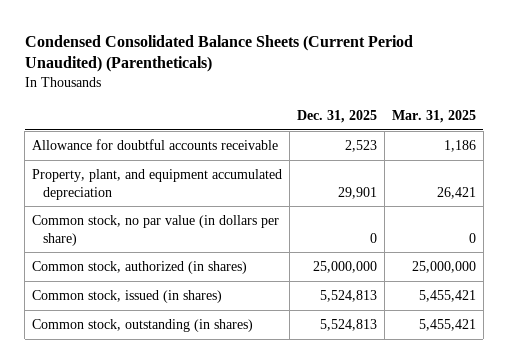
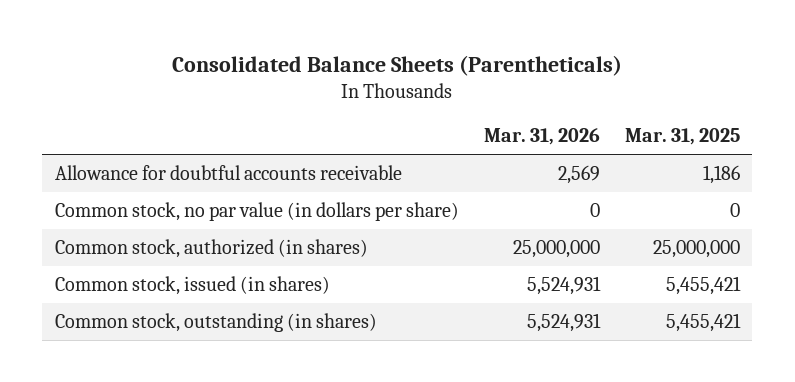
[24,34,413,73] Condensed Consolidated Balance Sheets (Current Period Unaudited) (Parentheticals) -> [172,55,623,77] Consolidated Balance Sheets (Parentheticals)
[296,110,377,124] Dec. 31, 2025 -> none
none -> [483,128,600,146] Mar. 31, 2026
[32,168,283,200] Property, plant, and equipment accumulated depreciation -> none

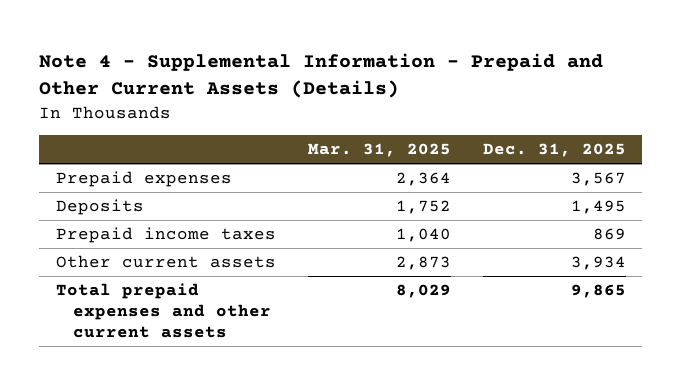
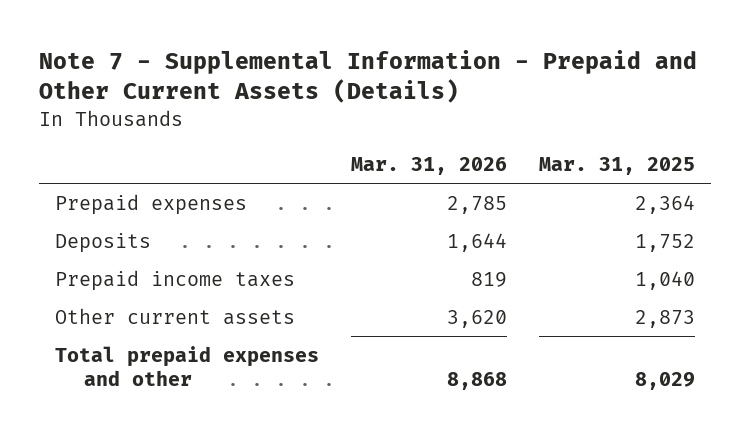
[39,52,604,99] Note 4 - Supplemental Information - Prepaid and Other Current Assets (Details) -> [39,50,698,104] Note 7 - Supplemental Information - Prepaid and Other Current Assets (Details)
[483,143,627,158] Dec. 31, 2025 -> none
none -> [351,156,508,175] Mar. 31, 2026
[55,282,272,338] Total prepaid expenses and other current assets -> [55,345,320,386] Total prepaid expenses and other

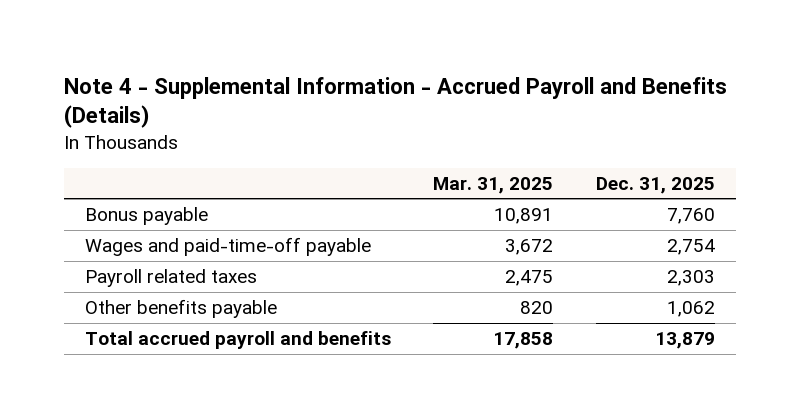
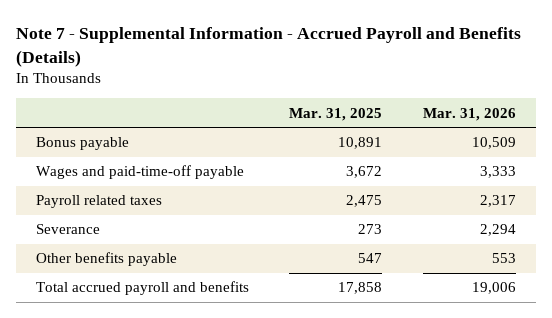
[64,76,728,129] Note 4 - Supplemental Information - Accrued Payroll and Benefits (Details) -> [15,27,521,67] Note 7 - Supplemental Information - Accrued Payroll and Benefits (Details)
[595,176,715,194] Dec. 31, 2025 -> none
none -> [423,107,517,121] Mar. 31, 2026
none -> [35,224,100,235] Severance
[520,301,554,315] 820 -> [358,253,383,264] 547

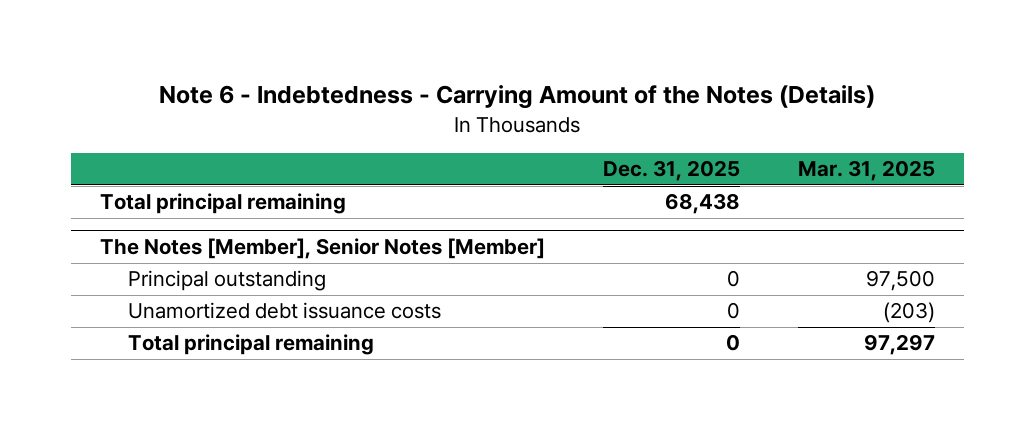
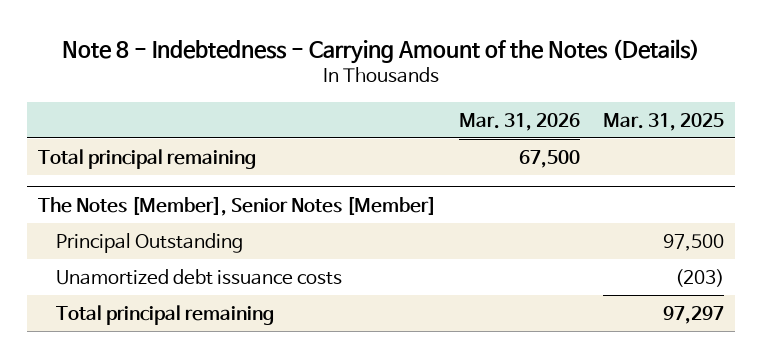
[159,85,876,110] Note 6 - Indebtedness - Carrying Amount of the Notes (Details) -> [62,38,701,64] Note 8 - Indebtedness - Carrying Amount of the Notes (Details)
[602,160,740,182] Dec. 31, 2025 -> none
none -> [459,112,581,131] Mar. 31, 2026
[128,270,327,292] Principal outstanding -> [55,233,243,254] Principal Outstanding

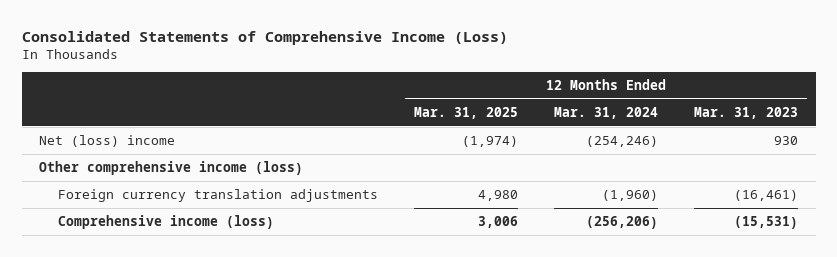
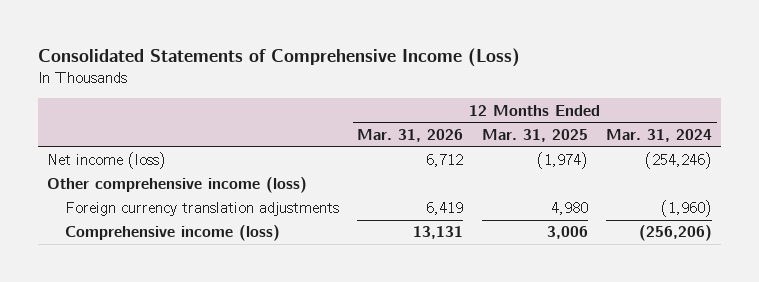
[693,106,798,119] Mar. 31, 2023 -> none
none -> [357,128,464,142] Mar. 31, 2026
[39,134,176,147] Net (loss) income -> [47,152,167,170] Net income (loss)

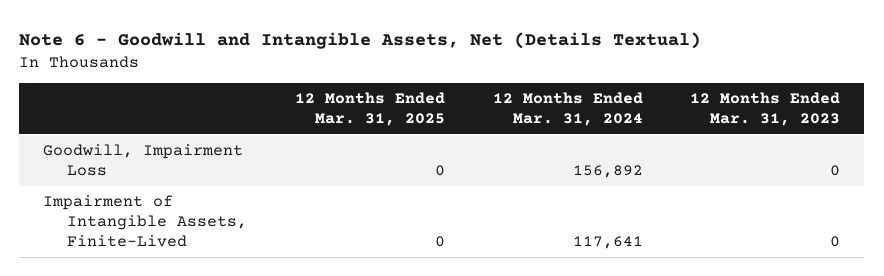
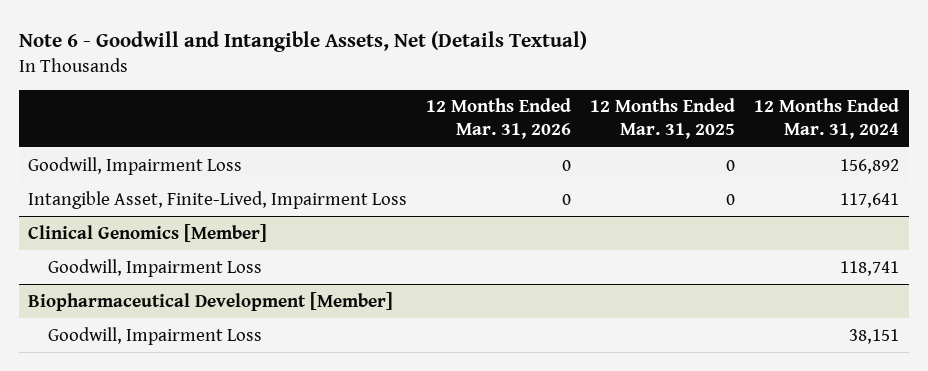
[690,92,841,127] 12 Months Ended Mar. 31, 2023 -> none
none -> [426,98,572,140] 12 Months Ended Mar. 31, 2026
[43,195,248,248] Impairment of Intangible Assets, Finite-Lived -> [28,190,408,209] Intangible Asset, Finite-Lived, Impairment Loss
none -> [28,223,268,242] Clinical Genomics [Member]
none -> [48,258,263,277] Goodwill, Impairment Loss
none -> [28,291,394,311] Biopharmaceutical Development [Member]
none -> [48,326,263,345] Goodwill, Impairment Loss

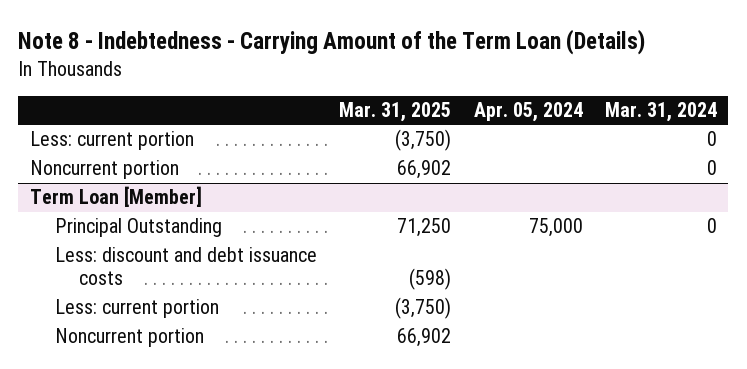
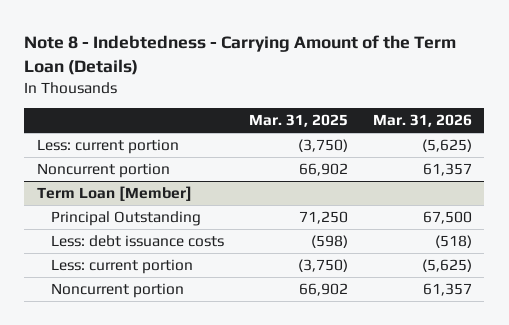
[473,102,583,123] Apr. 05, 2024 -> none
[605,102,718,123] Mar. 31, 2024 -> none
none -> [372,114,472,128] Mar. 31, 2026
[54,247,317,286] Less: discount and debt issuance costs -> [51,235,225,248] Less: debt issuance costs

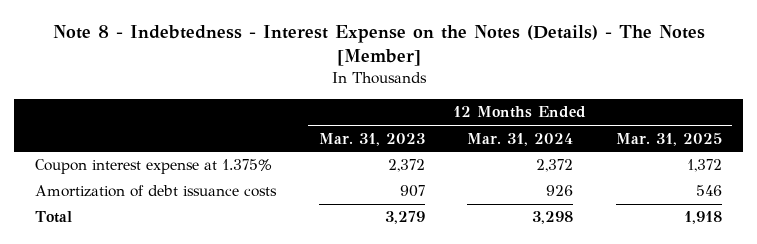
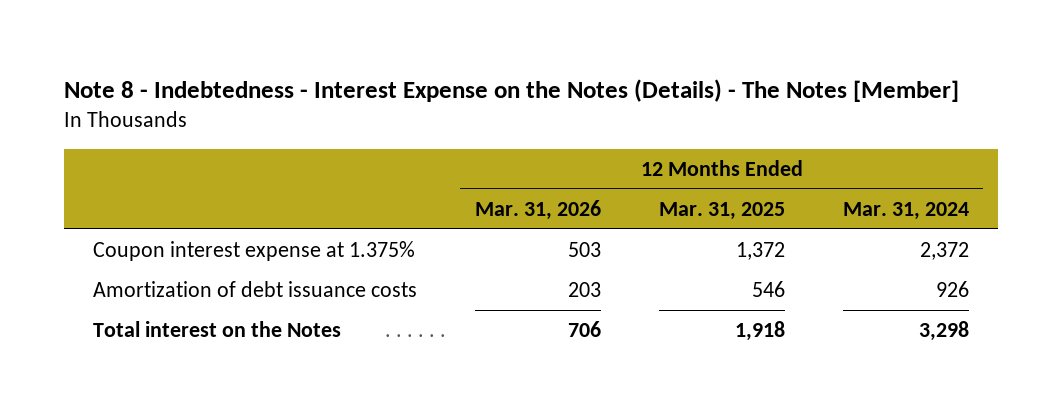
[318,132,425,146] Mar. 31, 2023 -> none
none -> [474,199,601,220] Mar. 31, 2026
[35,211,73,224] Total -> [92,320,341,337] Total interest on the Notes

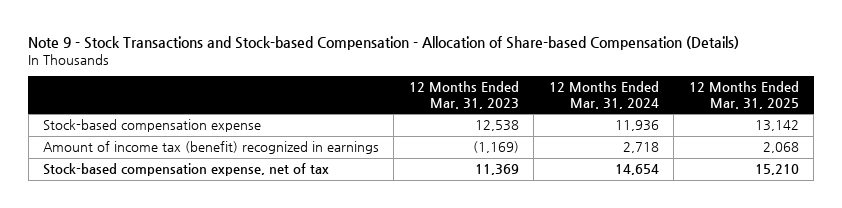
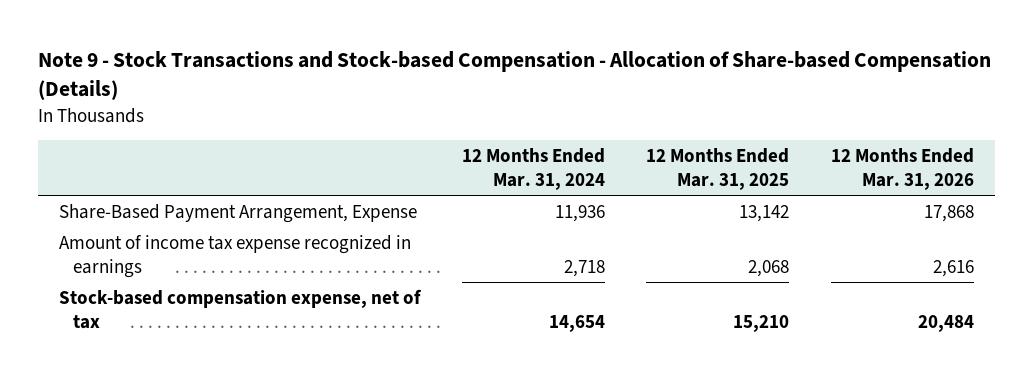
[408,81,519,109] 12 Months Ended Mar. 31, 2023 -> none
none -> [831,147,975,191] 12 Months Ended Mar. 31, 2026
[42,119,261,133] Stock-based compensation expense -> [58,203,417,223] Share-Based Payment Arrangement, Expense
[42,141,379,155] Amount of income tax (benefit) recognized in earnings -> [58,234,411,278] Amount of income tax expense recognized in earnings

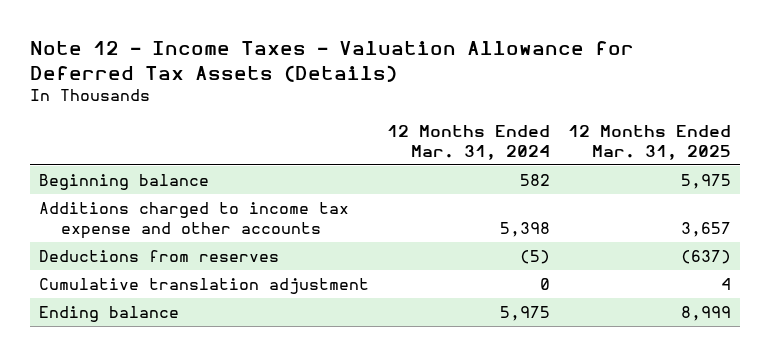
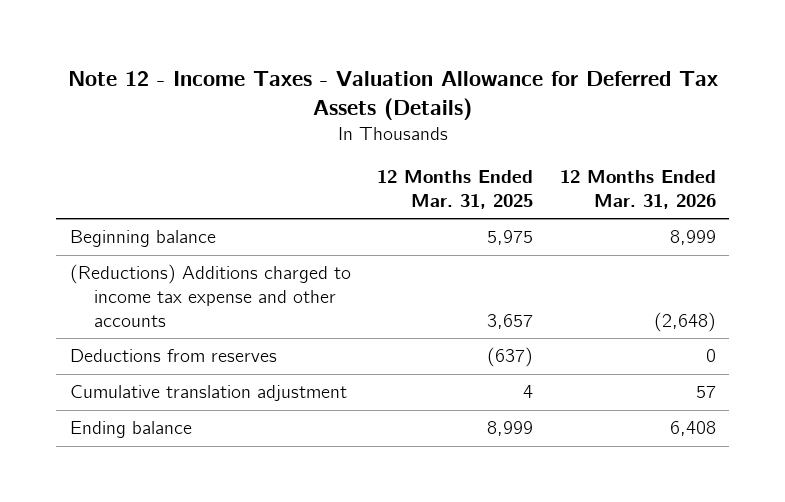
[386,125,550,161] 12 Months Ended Mar. 31, 2024 -> none
none -> [559,170,716,209] 12 Months Ended Mar. 31, 2026
[38,201,349,239] Additions charged to income tax expense and other accounts -> [69,264,351,327] (Reductions) Additions charged to income tax expense and other accounts

